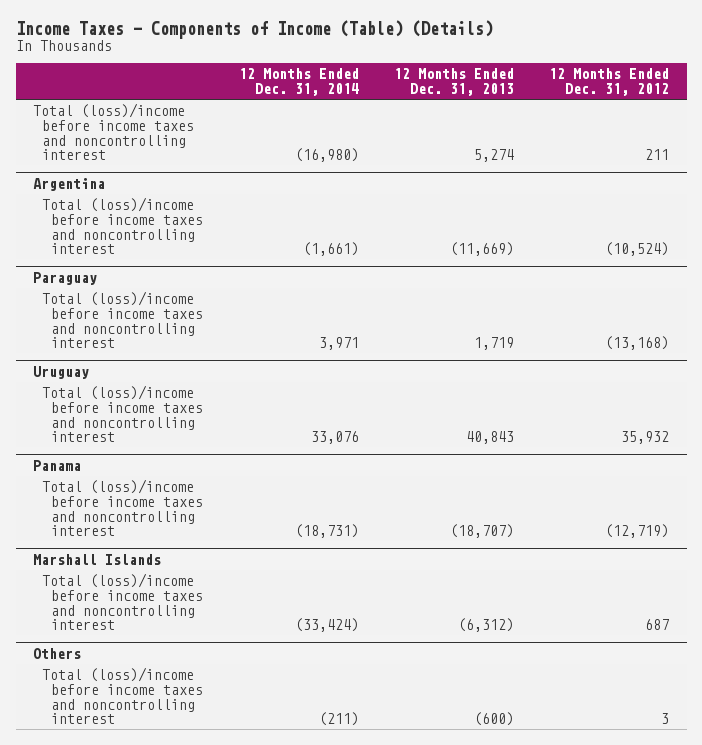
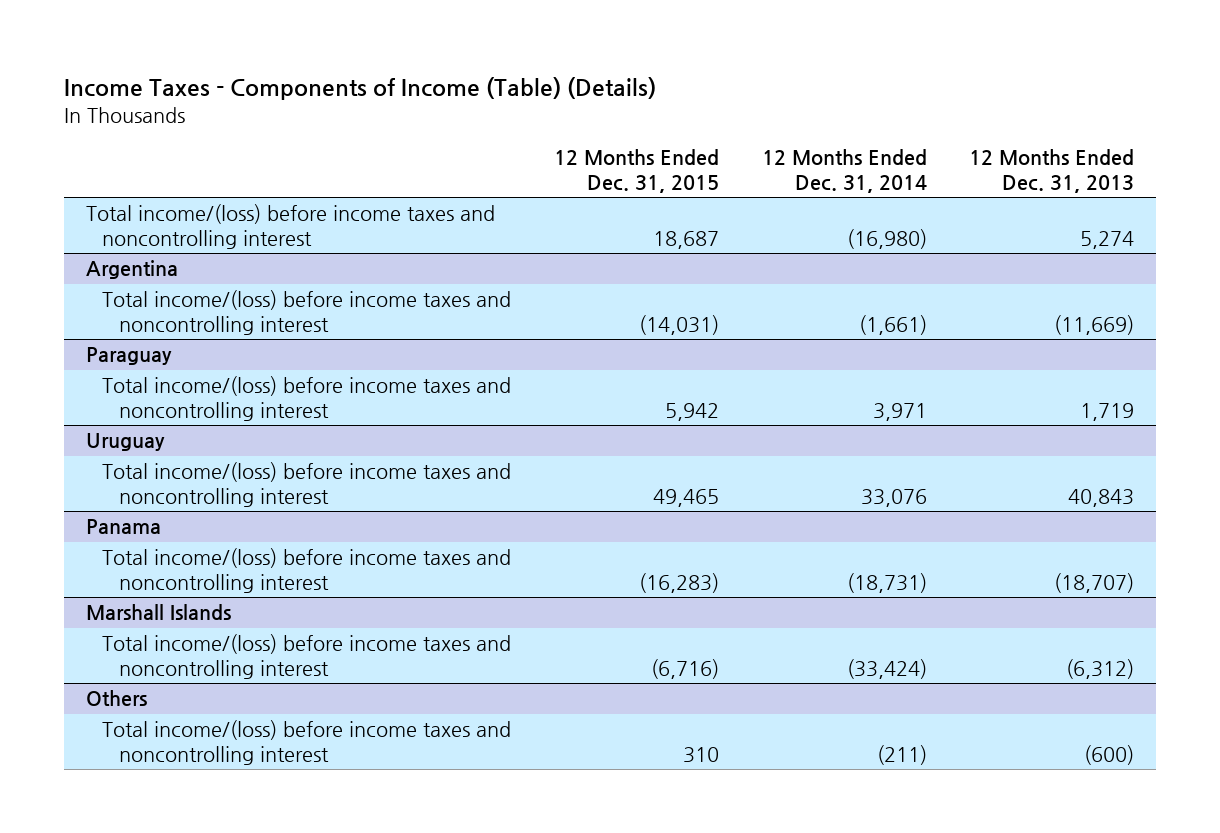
[548,68,669,97] 12 Months Ended Dec. 31, 2012 -> none
none -> [553,149,719,193] 12 Months Ended Dec. 31, 2015
[33,103,195,161] Total (loss)/income before income taxes and noncontrolling interest -> [85,204,495,249] Total income/(loss) before income taxes and noncontrolling interest
[42,197,204,255] Total (loss)/income before income taxes and noncontrolling interest -> [102,290,512,335] Total income/(loss) before income taxes and noncontrolling interest
[42,291,204,349] Total (loss)/income before income taxes and noncontrolling interest -> [102,376,512,421] Total income/(loss) before income taxes and noncontrolling interest
[42,385,204,443] Total (loss)/income before income taxes and noncontrolling interest -> [102,462,512,507] Total income/(loss) before income taxes and noncontrolling interest
[42,479,204,537] Total (loss)/income before income taxes and noncontrolling interest -> [102,548,512,593] Total income/(loss) before income taxes and noncontrolling interest
[42,573,204,631] Total (loss)/income before income taxes and noncontrolling interest -> [102,634,512,679] Total income/(loss) before income taxes and noncontrolling interest
[42,667,204,725] Total (loss)/income before income taxes and noncontrolling interest -> [102,720,512,765] Total income/(loss) before income taxes and noncontrolling interest

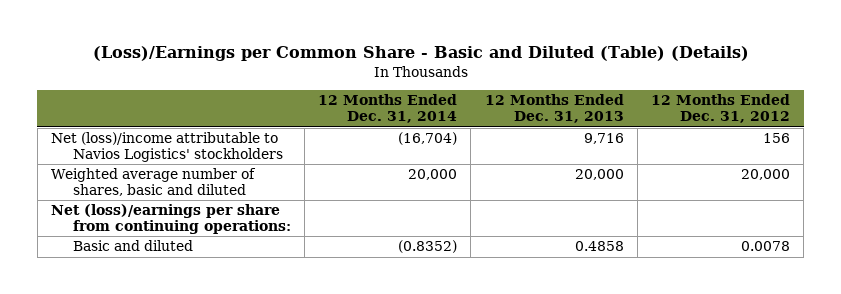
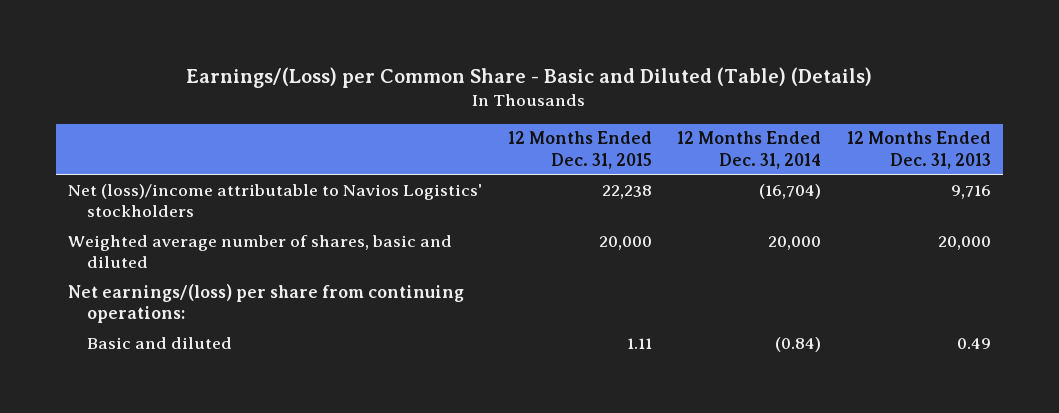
[92,46,749,62] (Loss)/Earnings per Common Share - Basic and Diluted (Table) (Details) -> [186,66,873,88] Earnings/(Loss) per Common Share - Basic and Diluted (Table) (Details)
[651,94,791,124] 12 Months Ended Dec. 31, 2012 -> none
none -> [507,131,652,169] 12 Months Ended Dec. 31, 2015
[51,204,291,235] Net (loss)/earnings per share from continuing operations: -> [68,283,465,324] Net earnings/(loss) per share from continuing operations:
[398,240,458,254] (0.8352) -> [775,336,822,352] (0.84)
[574,241,624,252] 0.4858 -> [956,337,991,349] 0.49

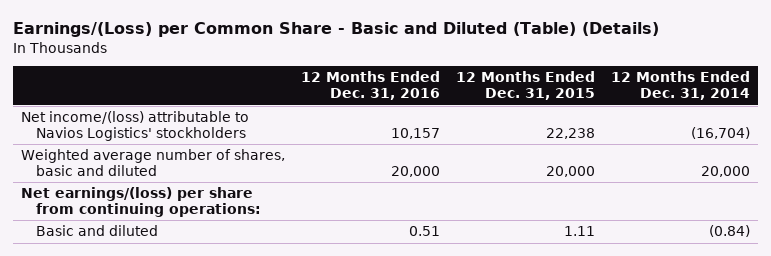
[846,131,991,169] 12 Months Ended Dec. 31, 2013 -> none
none -> [301,71,441,101] 12 Months Ended Dec. 31, 2016
[68,183,483,218] Net (loss)/income attributable to Navios Logistics' stockholders -> [21,111,250,142] Net income/(loss) attributable to Navios Logistics' stockholders

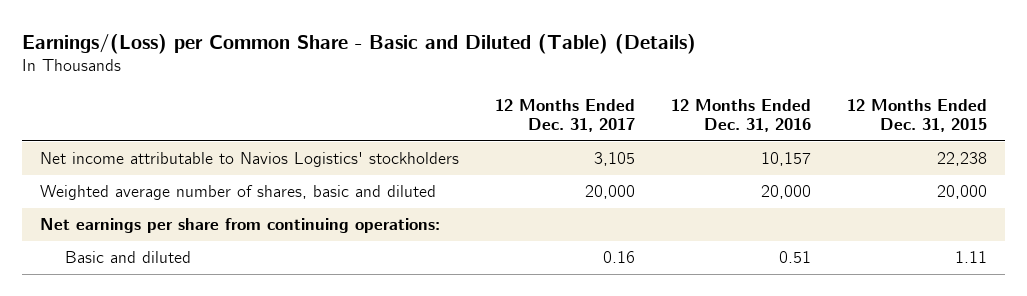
[611,71,751,101] 12 Months Ended Dec. 31, 2014 -> none
none -> [494,98,635,133] 12 Months Ended Dec. 31, 2017
[21,111,250,142] Net income/(loss) attributable to Navios Logistics' stockholders -> [40,152,460,168] Net income attributable to Navios Logistics' stockholders
[21,187,262,218] Net earnings/(loss) per share from continuing operations: -> [40,218,441,234] Net earnings per share from continuing operations:

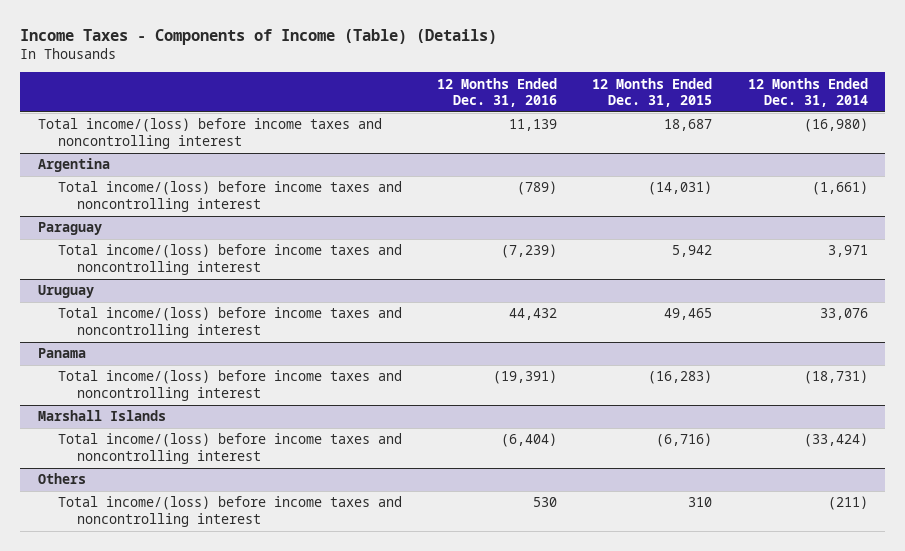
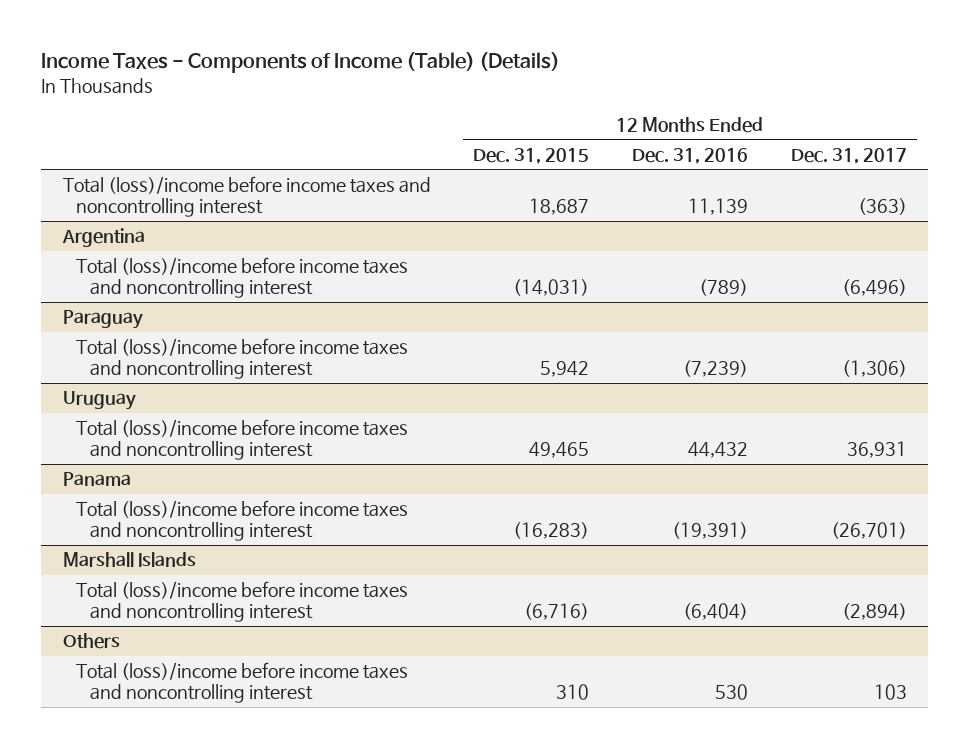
[747,77,868,107] 12 Months Ended Dec. 31, 2014 -> none
none -> [790,147,907,164] Dec. 31, 2017
[37,118,382,149] Total income/(loss) before income taxes and noncontrolling interest -> [62,176,431,218] Total (loss)/income before income taxes and noncontrolling interest
[57,181,402,212] Total income/(loss) before income taxes and noncontrolling interest -> [76,257,409,299] Total (loss)/income before income taxes and noncontrolling interest
[57,244,402,275] Total income/(loss) before income taxes and noncontrolling interest -> [76,338,409,380] Total (loss)/income before income taxes and noncontrolling interest
[57,307,402,338] Total income/(loss) before income taxes and noncontrolling interest -> [76,419,409,461] Total (loss)/income before income taxes and noncontrolling interest
[57,370,402,401] Total income/(loss) before income taxes and noncontrolling interest -> [76,500,409,542] Total (loss)/income before income taxes and noncontrolling interest
[57,433,402,464] Total income/(loss) before income taxes and noncontrolling interest -> [76,581,409,623] Total (loss)/income before income taxes and noncontrolling interest
[57,496,402,527] Total income/(loss) before income taxes and noncontrolling interest -> [76,662,409,704] Total (loss)/income before income taxes and noncontrolling interest

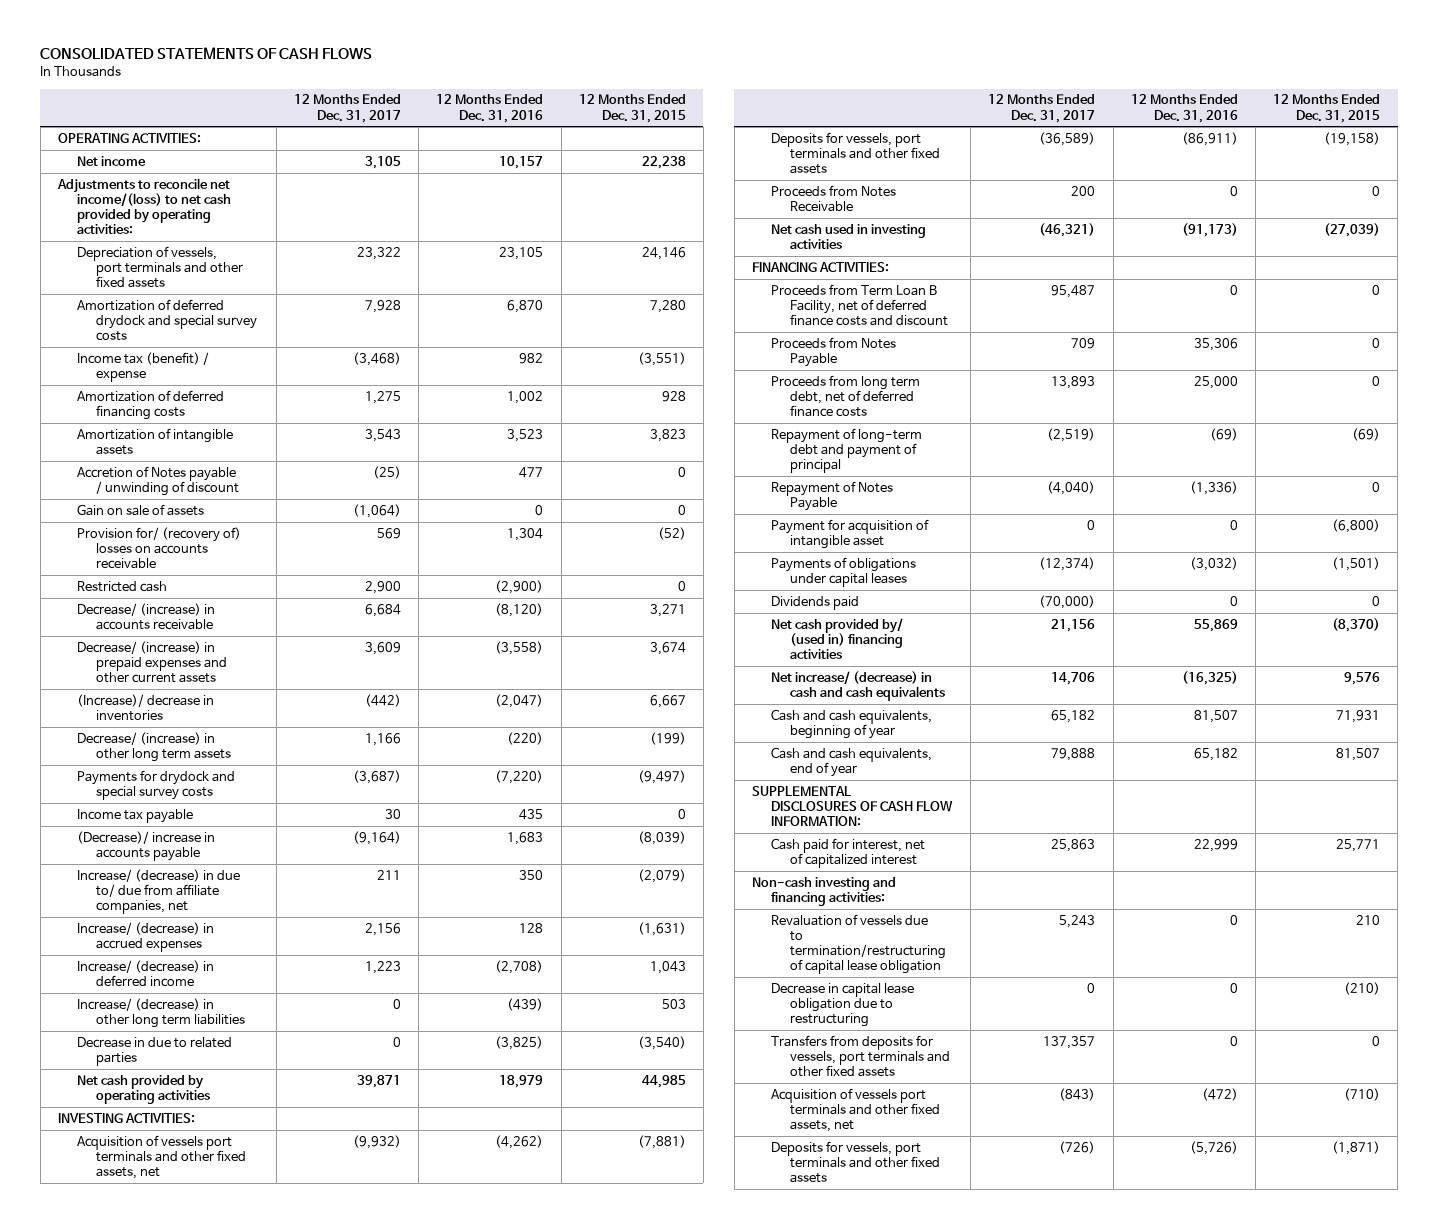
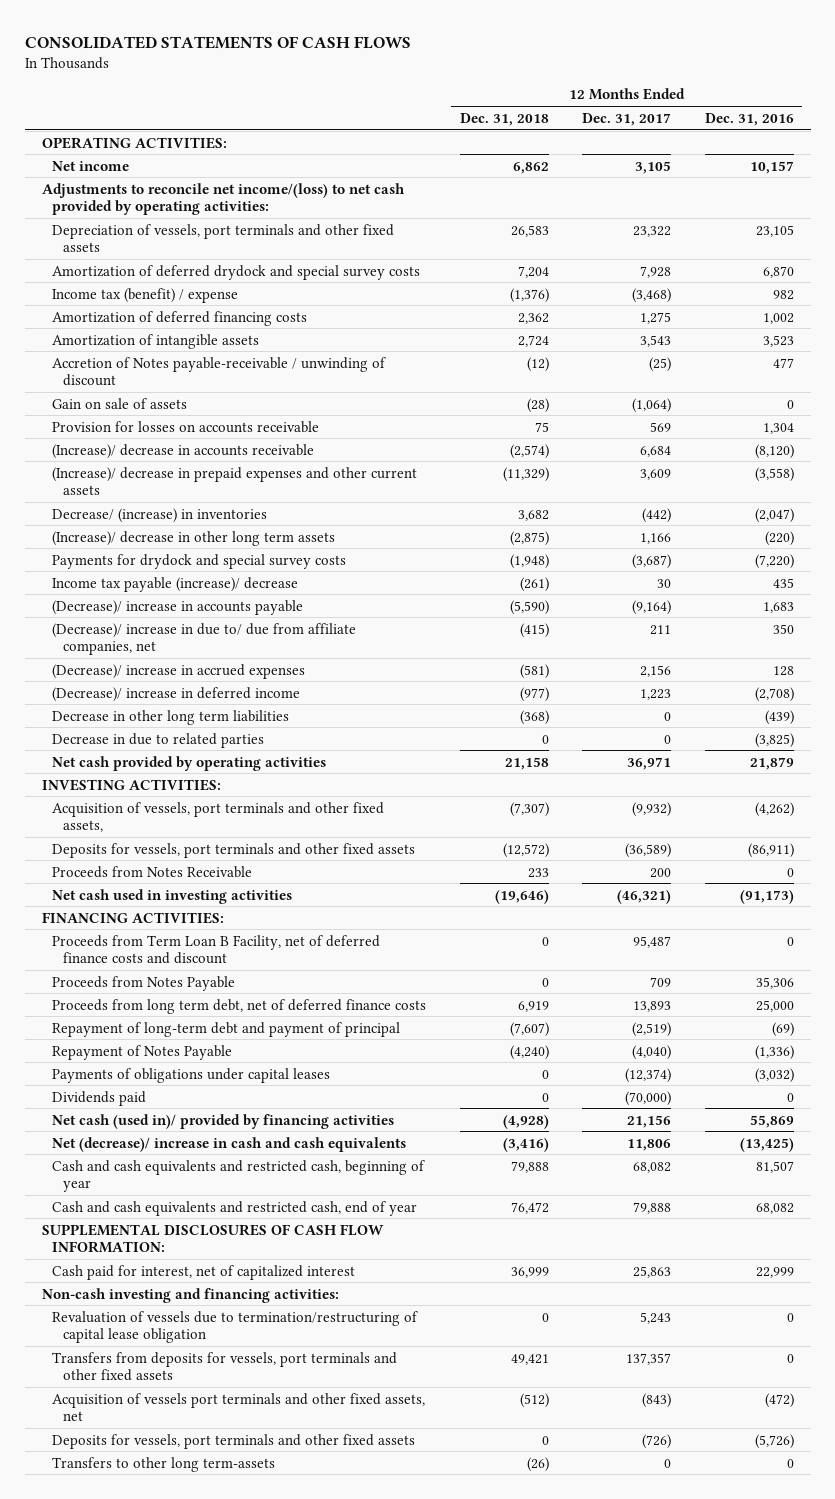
[578,94,686,123] 12 Months Ended Dec. 31, 2015 -> none
none -> [459,112,549,126] Dec. 31, 2018
[76,465,240,496] Accretion of Notes payable / unwinding of discount -> [52,356,387,387] Accretion of Notes payable-receivable / unwinding of discount
[76,580,167,592] Restricted cash -> none
[76,526,241,570] Provision for/ (recovery of) losses on accounts receivable -> [52,420,320,433] Provision for losses on accounts receivable
[76,602,215,630] Decrease/ (increase) in accounts receivable -> [52,443,315,459] (Increase)/ decrease in accounts receivable
[76,640,228,684] Decrease/ (increase) in prepaid expenses and other current assets -> [52,466,418,496] (Increase)/ decrease in prepaid expenses and other current assets
[76,693,214,721] (Increase)/ decrease in inventories -> [52,507,268,523] Decrease/ (increase) in inventories
[76,731,232,762] Decrease/ (increase) in other long term assets -> [52,530,336,546] (Increase)/ decrease in other long term assets
[76,808,193,823] Income tax payable -> [52,576,299,592] Income tax payable (increase)/ decrease
[76,868,240,915] Increase/ (decrease) in due to/ due from affiliate companies, net -> [52,622,357,656] (Decrease)/ increase in due to/ due from affiliate companies, net
[76,921,214,952] Increase/ (decrease) in accrued expenses -> [52,663,306,679] (Decrease)/ increase in accrued expenses
[76,959,214,987] Increase/ (decrease) in deferred income -> [52,686,301,702] (Decrease)/ increase in deferred income
[76,997,246,1028] Increase/ (decrease) in other long term liabilities -> [52,709,290,725] Decrease in other long term liabilities
[357,1074,402,1088] 39,871 -> [627,756,672,770] 36,971
[499,1074,544,1088] 18,979 -> [749,756,794,770] 21,879
[76,1134,247,1180] Acquisition of vessels port terminals and other fixed assets, net -> [52,801,385,833] Acquisition of vessels, port terminals and other fixed assets,
[771,518,930,549] Payment for acquisition of intangible asset -> none
[771,617,904,660] Net cash provided by/ (used in) financing activities -> [52,1113,395,1129] Net cash (used in)/ provided by financing activities
[771,670,946,701] Net increase/ (decrease) in cash and cash equivalents -> [52,1136,407,1152] Net (decrease)/ increase in cash and cash equivalents
[1051,671,1096,685] 14,706 -> [627,1138,672,1151] 11,806
[1181,670,1238,685] (16,325) -> [739,1137,794,1152] (13,425)
[771,708,933,739] Cash and cash equivalents, beginning of year -> [52,1159,426,1193] Cash and cash equivalents and restricted cash, beginning of year
[1051,709,1096,723] 65,182 -> [633,1161,672,1173] 68,082
[771,746,933,777] Cash and cash equivalents, end of year -> [52,1200,418,1216] Cash and cash equivalents and restricted cash, end of year
[1193,747,1238,761] 65,182 -> [755,1202,794,1214] 68,082
[771,982,915,1028] Decrease in capital lease obligation due to restructuring -> none
none -> [52,1456,276,1472] Transfers to other long term-assets

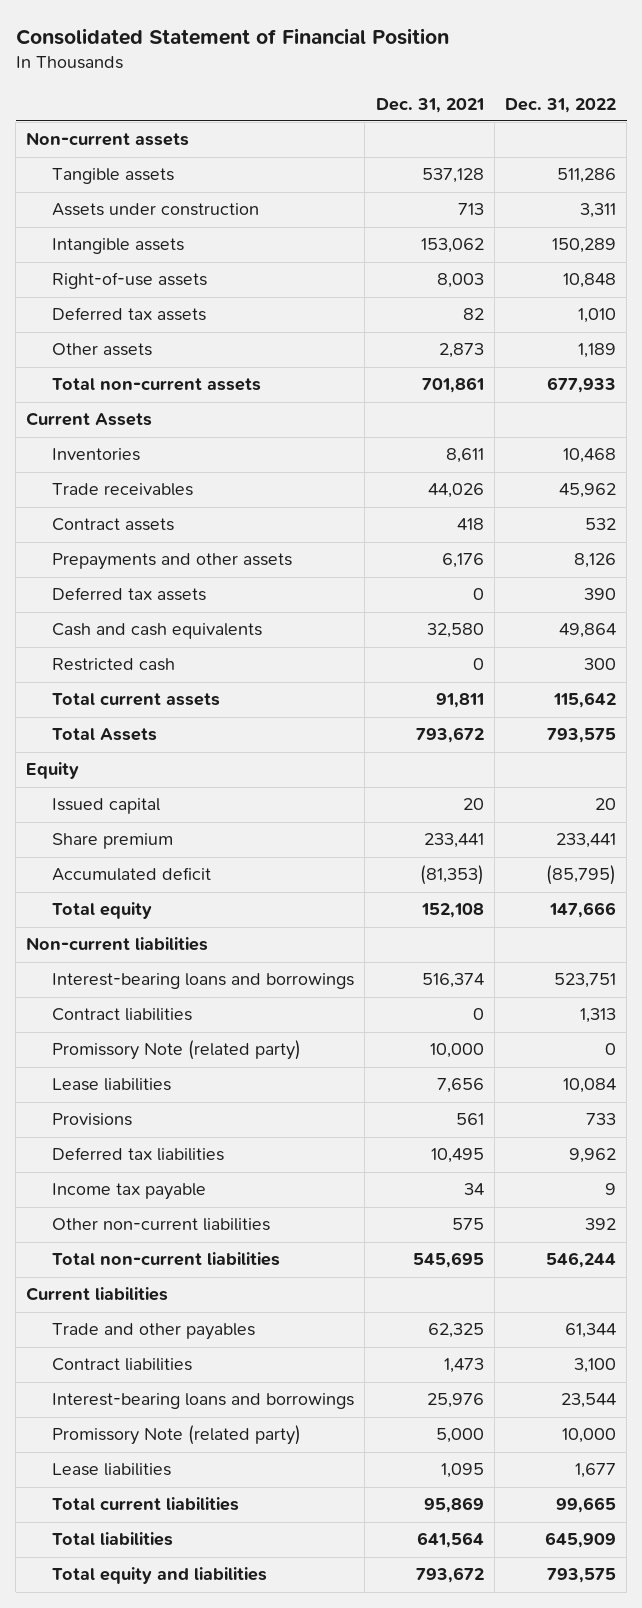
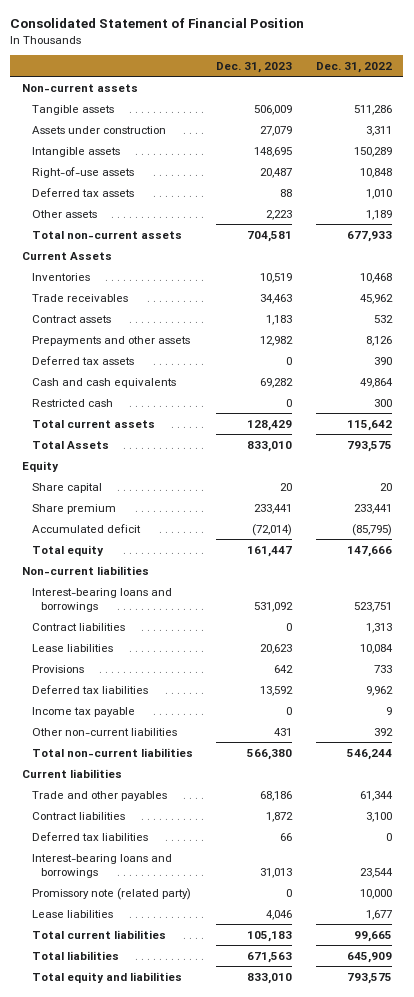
[375,97,484,113] Dec. 31, 2021 -> none
none -> [216,61,293,73] Dec. 31, 2023
[52,798,161,815] Issued capital -> [31,482,102,493] Share capital
[52,1040,302,1061] Promissory Note (related party) -> none
none -> [31,831,148,841] Deferred tax liabilities
[52,1425,302,1446] Promissory Note (related party) -> [31,887,191,900] Promissory note (related party)

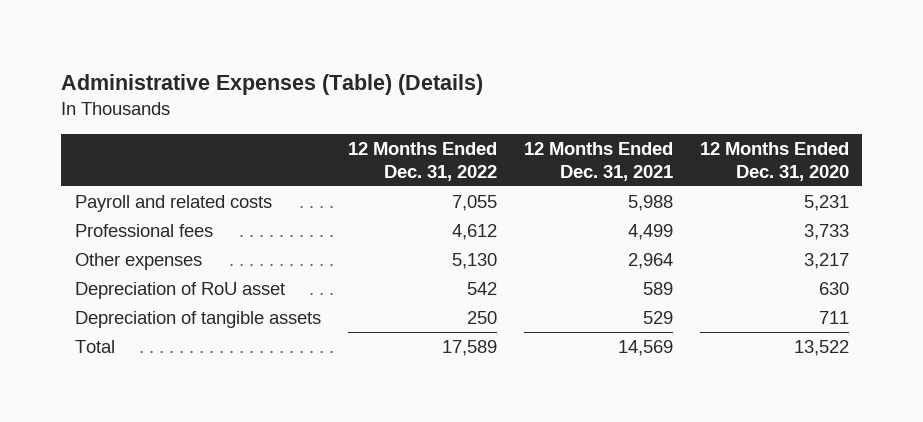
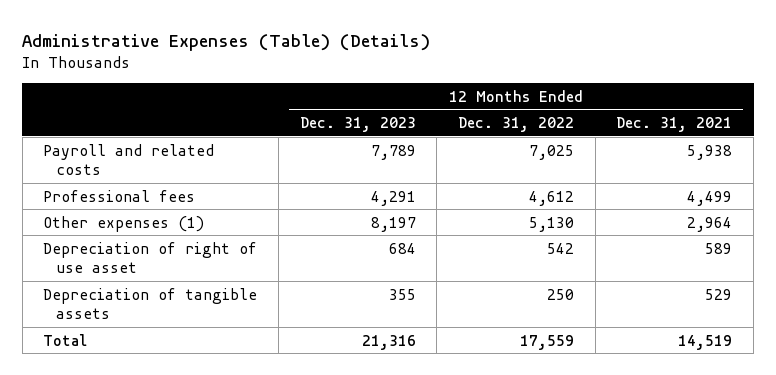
[699,141,849,181] 12 Months Ended Dec. 31, 2020 -> none
none -> [299,116,416,132] Dec. 31, 2023
[451,194,497,211] 7,055 -> [529,144,575,160] 7,025
[627,194,673,211] 5,988 -> [687,144,733,160] 5,938
[74,252,202,270] Other expenses -> [43,215,205,232] Other expenses (1)
[74,281,285,299] Depreciation of RoU asset -> [43,241,258,273] Depreciation of right of use asset
[441,339,497,356] 17,589 -> [520,334,575,350] 17,559
[617,339,673,356] 14,569 -> [678,334,733,350] 14,519

